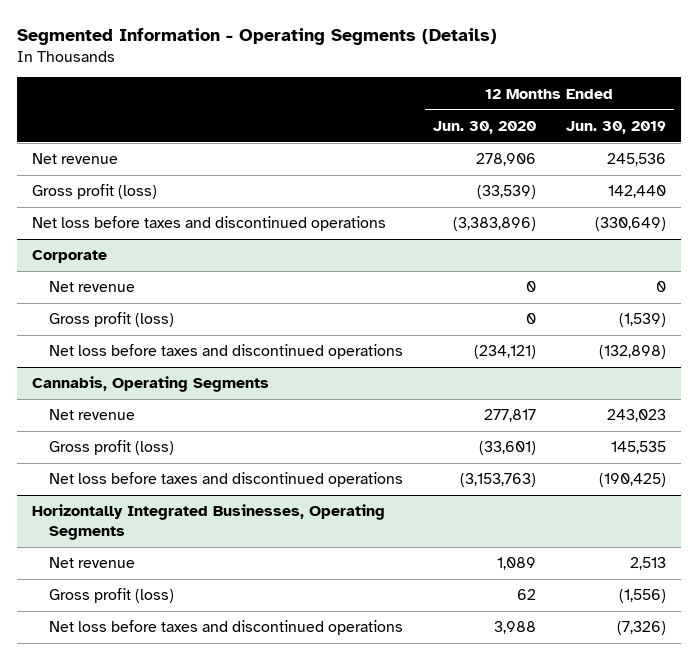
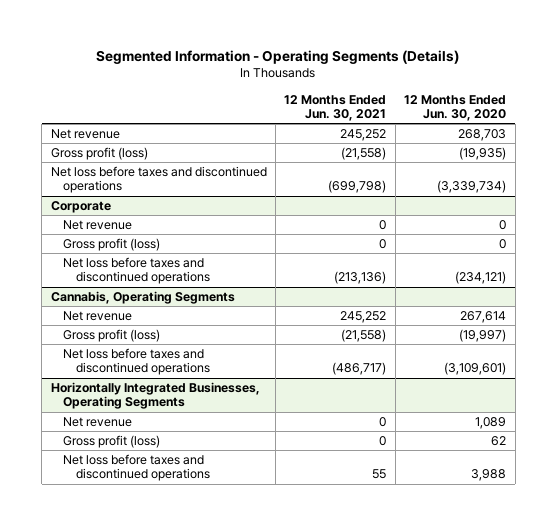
[566,120,667,134] Jun. 30, 2019 -> none
none -> [284,94,387,121] 12 Months Ended Jun. 30, 2021
[475,153,536,167] 278,906 -> [458,129,507,142] 268,703
[476,185,536,200] (33,539) -> [459,147,507,161] (19,935)
[452,217,536,232] (3,383,896) -> [437,180,507,194] (3,339,734)
[483,409,536,423] 277,817 -> [460,311,507,324] 267,614
[478,441,536,456] (33,601) -> [459,329,507,343] (19,997)
[459,473,536,488] (3,153,763) -> [444,362,507,376] (3,109,601)

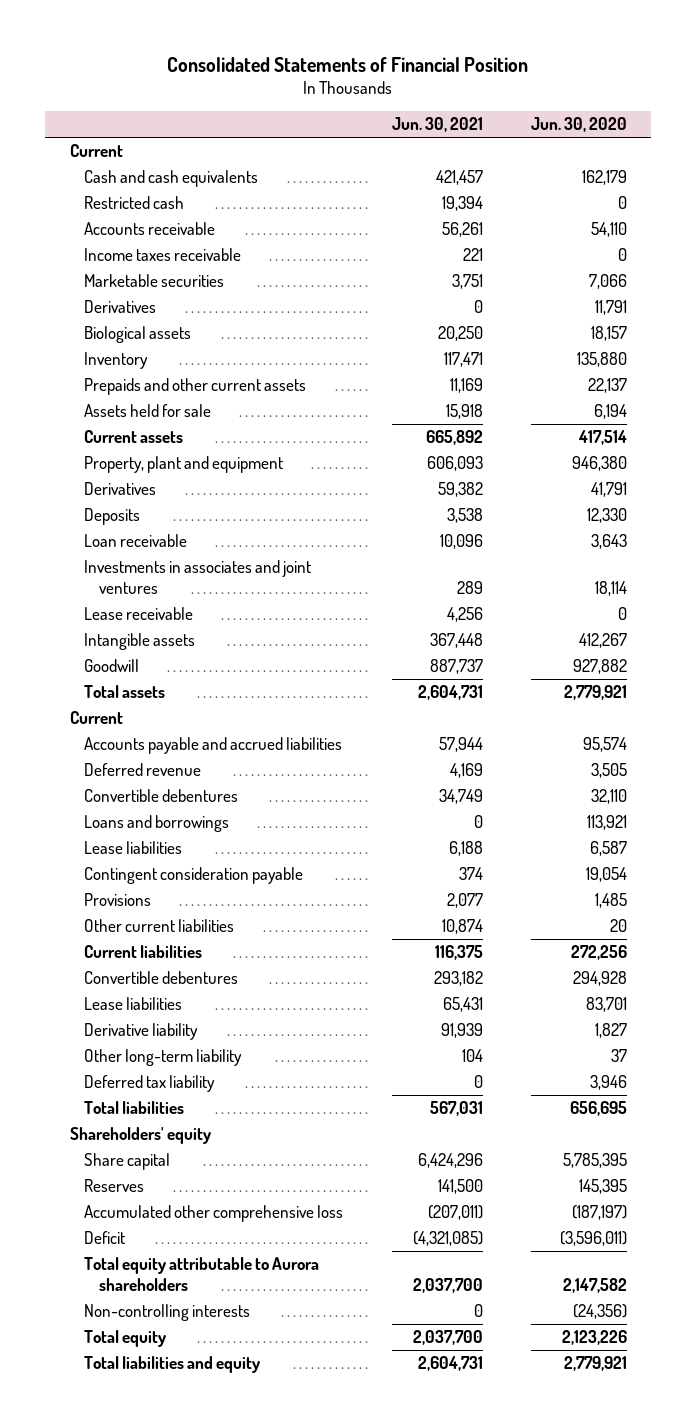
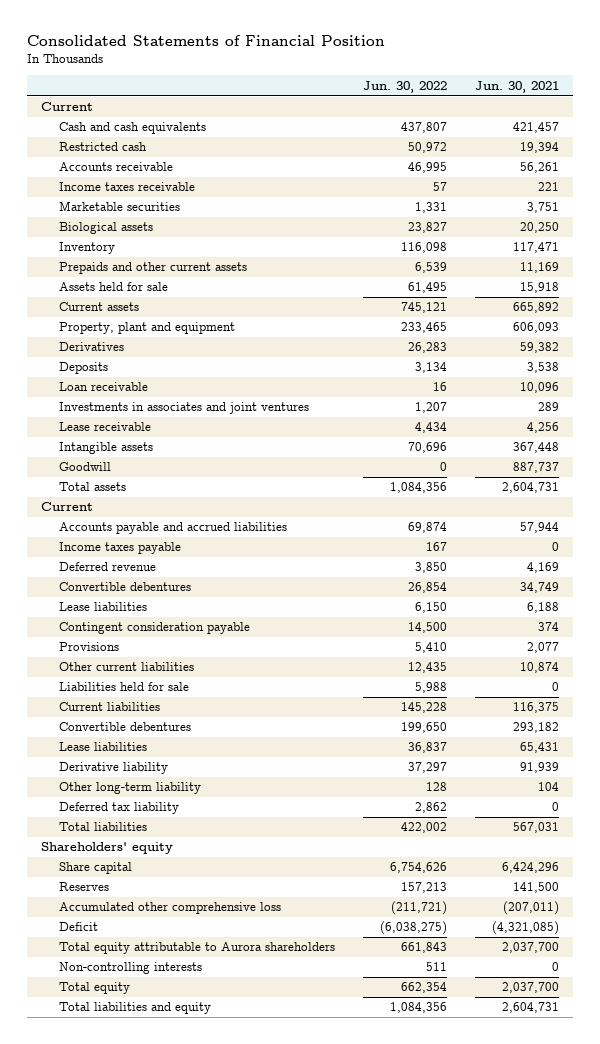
[531,117,628,133] Jun. 30, 2020 -> none
none -> [362,80,447,93] Jun. 30, 2022
[84,300,157,314] Derivatives -> none
none -> [58,542,181,555] Income taxes payable
[84,815,230,833] Loans and borrowings -> none
none -> [58,682,189,692] Liabilities held for sale

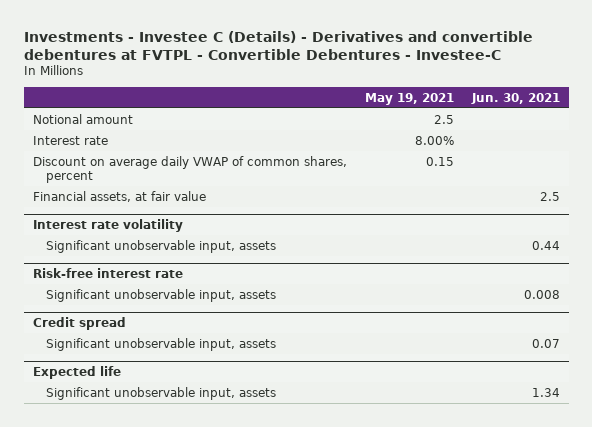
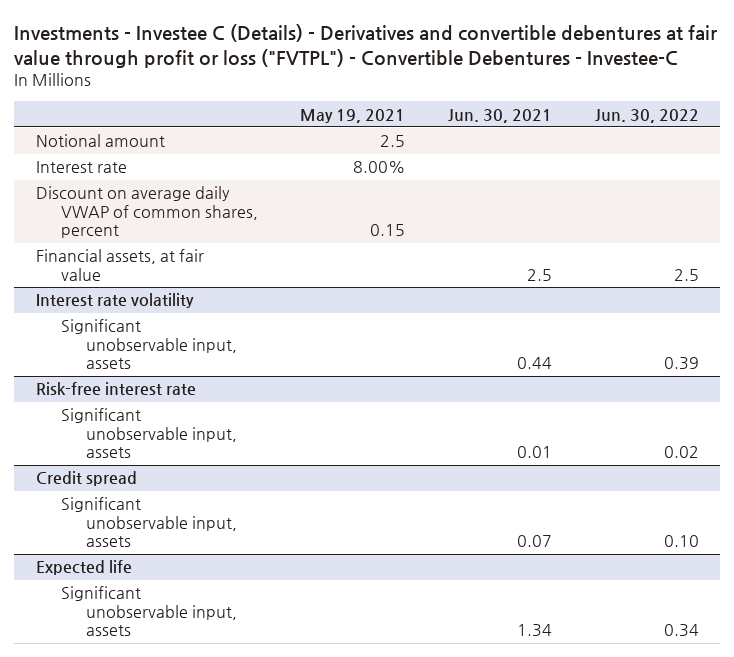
[23,30,533,60] Investments - Investee C (Details) - Derivatives and convertible debentures at FVTPL - Convertible Debentures - Investee-C -> [14,24,718,68] Investments - Investee C (Details) - Derivatives and convertible debentures at fair value through profit or loss ("FVTPL") - Convertible Debentures - Investee-C
none -> [594,108,699,123] Jun. 30, 2022
[523,289,560,299] 0.008 -> [517,446,553,459] 0.01

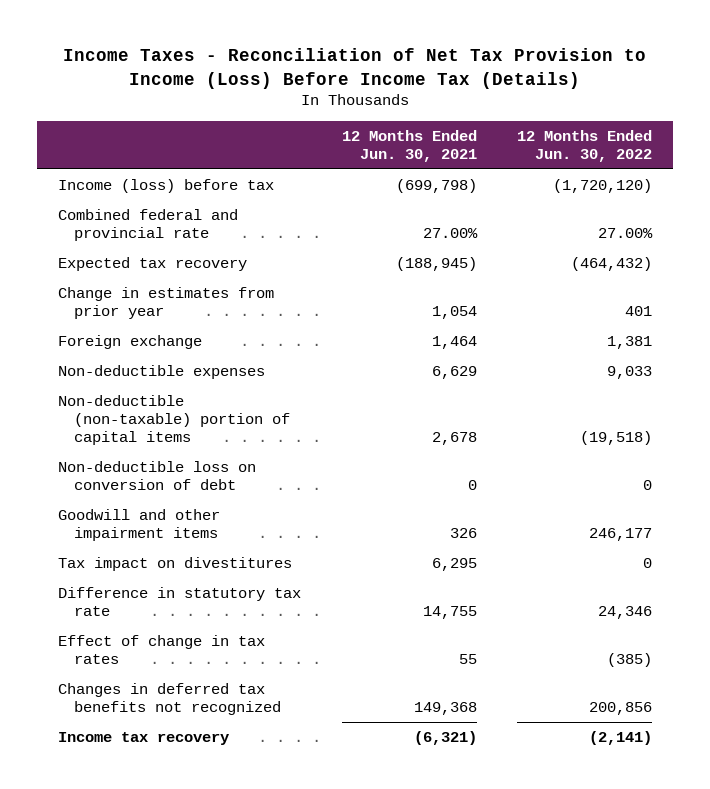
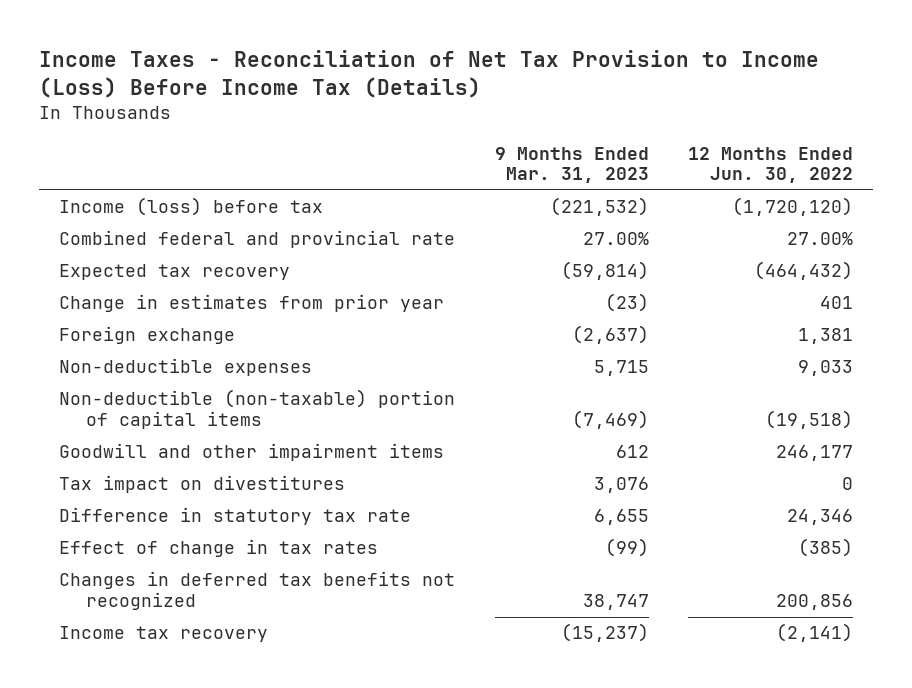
[341,129,477,162] 12 Months Ended Jun. 30, 2021 -> none
none -> [494,146,649,184] 9 Months Ended Mar. 31, 2023
[57,460,256,490] Non-deductible loss on conversion of debt -> none

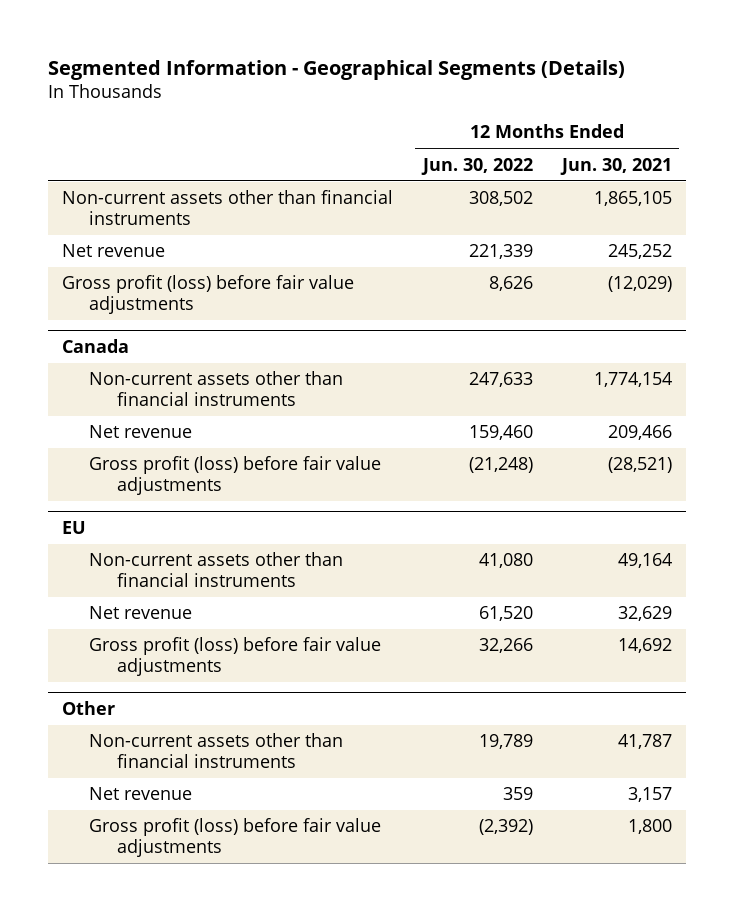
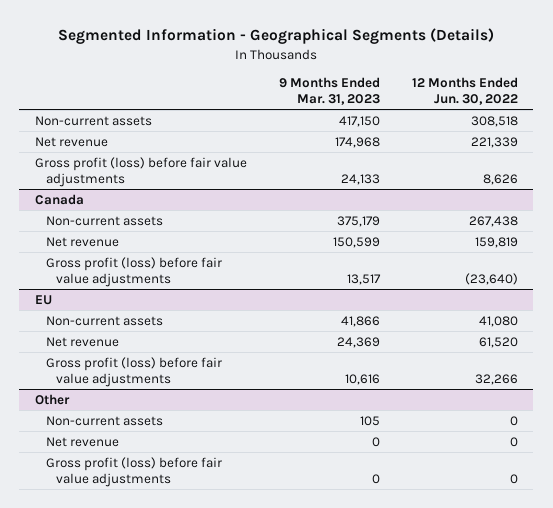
[559,157,672,175] Jun. 30, 2021 -> none
none -> [278,76,380,106] 9 Months Ended Mar. 31, 2023
[62,190,394,226] Non-current assets other than financial instruments -> [35,115,153,126] Non-current assets
[468,191,533,207] 308,502 -> [470,115,518,127] 308,518
[89,371,344,407] Non-current assets other than financial instruments -> [45,215,163,226] Non-current assets
[468,372,533,388] 247,633 -> [468,215,518,227] 267,438
[468,425,533,441] 159,460 -> [474,236,518,248] 159,819
[468,457,533,474] (21,248) -> [464,272,518,285] (23,640)
[89,552,344,588] Non-current assets other than financial instruments -> [45,315,163,326] Non-current assets
[89,733,344,769] Non-current assets other than financial instruments -> [45,415,163,426] Non-current assets
[478,734,533,750] 19,789 -> [509,415,518,426] 0
[502,787,533,801] 359 -> [509,436,518,447] 0
[478,819,533,836] (2,392) -> [509,473,518,484] 0

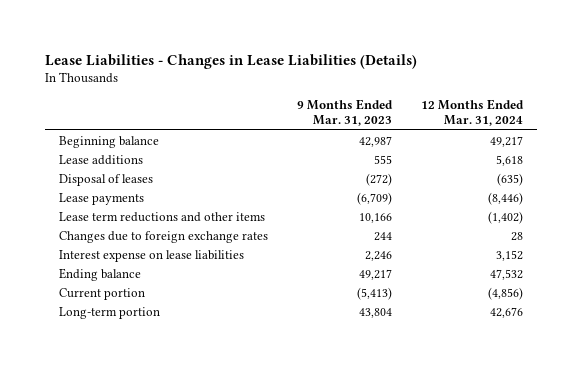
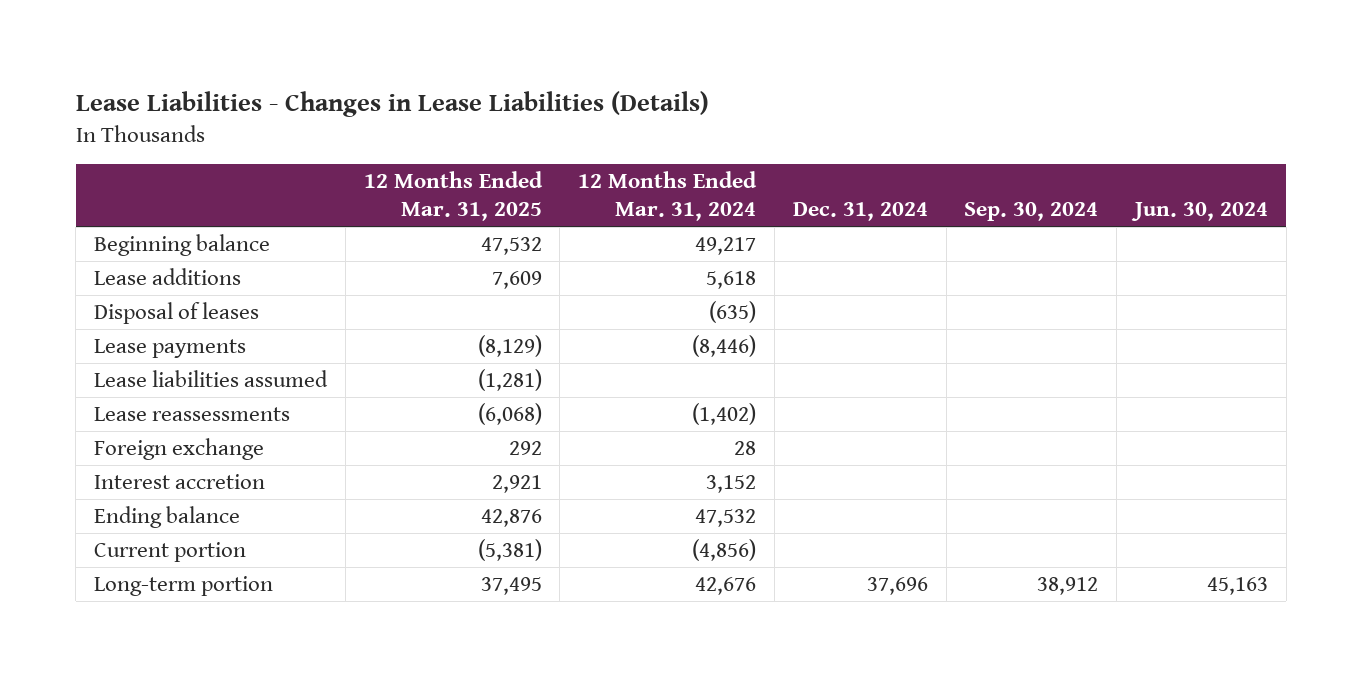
[296,98,393,127] 9 Months Ended Mar. 31, 2023 -> none
none -> [363,171,543,222] 12 Months Ended Mar. 31, 2025
none -> [792,202,928,222] Dec. 31, 2024
none -> [964,202,1099,222] Sep. 30, 2024
none -> [1131,202,1269,222] Jun. 30, 2024
none -> [93,370,328,388] Lease liabilities assumed
[59,211,266,222] Lease term reductions and other items -> [93,407,290,422] Lease reassessments
[59,230,269,243] Changes due to foreign exchange rates -> [93,438,264,461] Foreign exchange
[59,249,245,262] Interest expense on lease liabilities -> [93,474,265,490] Interest accretion

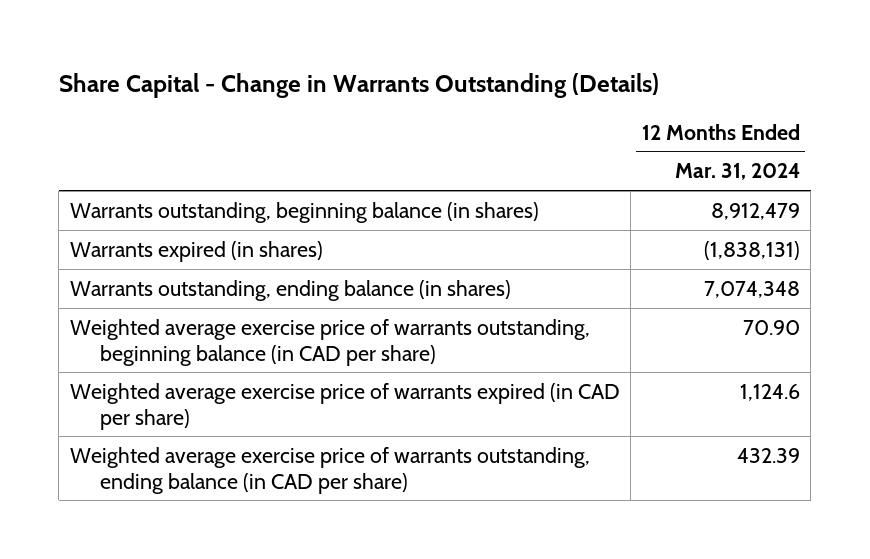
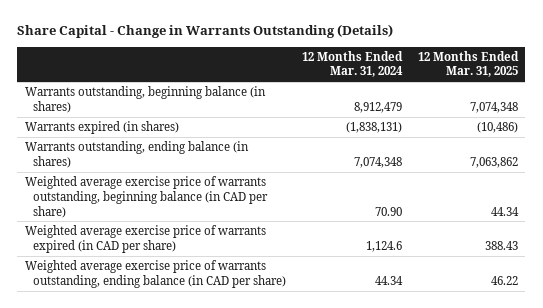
none -> [417,50,519,78] 12 Months Ended Mar. 31, 2025
[736,447,800,463] 432.39 -> [374,275,403,285] 44.34

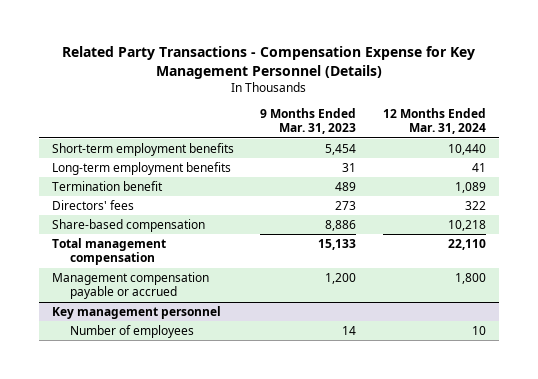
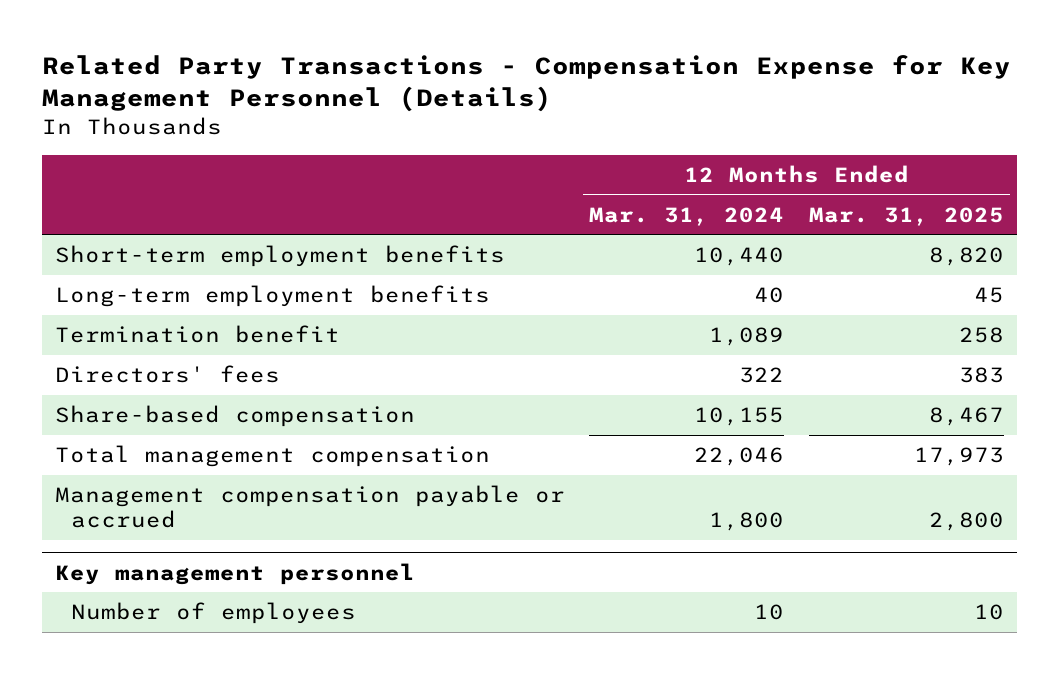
[260,108,357,135] 9 Months Ended Mar. 31, 2023 -> none
none -> [809,206,1005,226] Mar. 31, 2025
[472,163,487,173] 41 -> [754,287,785,304] 40
[448,220,487,232] 10,218 -> [694,407,785,427] 10,155
[448,239,487,251] 22,110 -> [694,447,785,467] 22,046

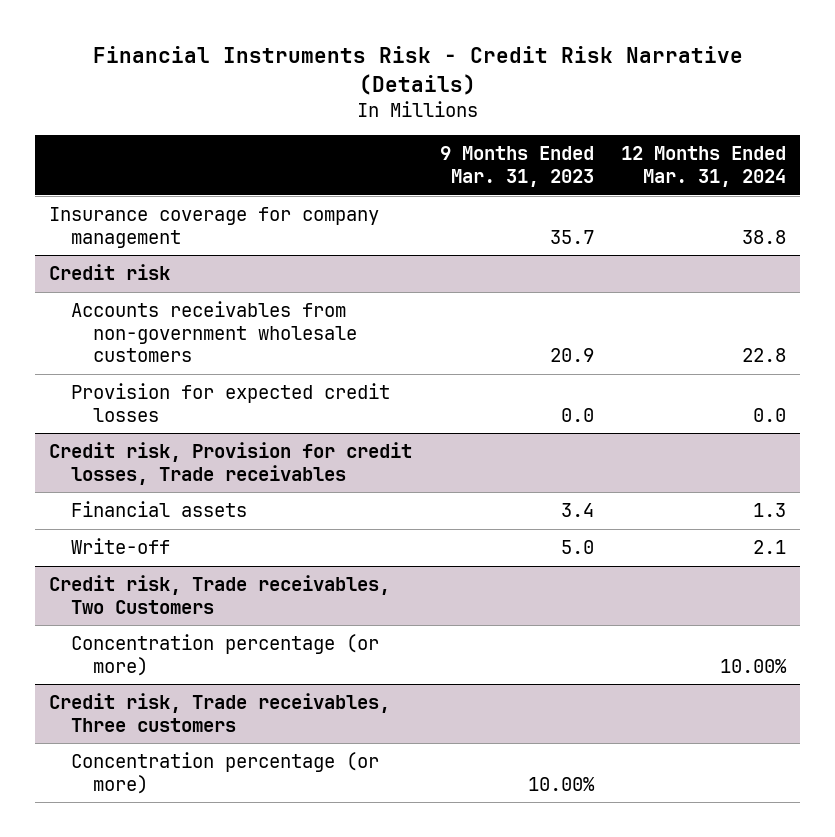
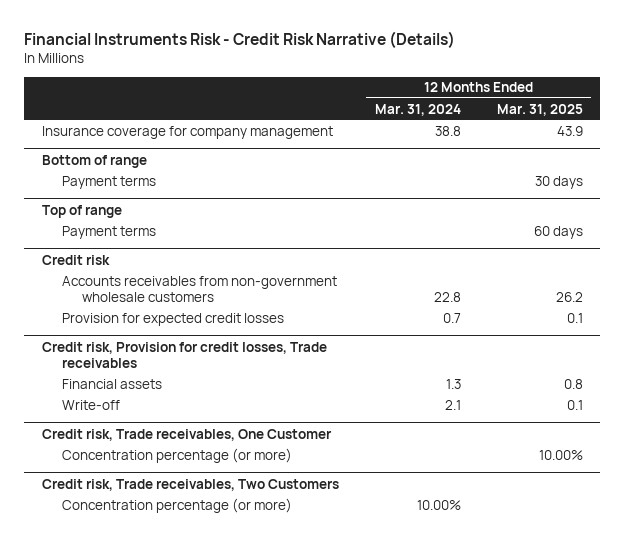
[439,146,594,187] 9 Months Ended Mar. 31, 2023 -> none
none -> [496,103,583,116] Mar. 31, 2025
none -> [41,154,147,168] Bottom of range
none -> [61,175,156,189] Payment terms
none -> [41,204,122,218] Top of range
none -> [61,225,156,239] Payment terms
[753,407,787,422] 0.0 -> [442,312,461,323] 0.7
none -> [41,428,332,441] Credit risk, Trade receivables, One Customer
none -> [61,447,292,463] Concentration percentage (or more)
[48,693,390,732] Credit risk, Trade receivables, Three customers -> none
[70,752,379,794] Concentration percentage (or more) -> none

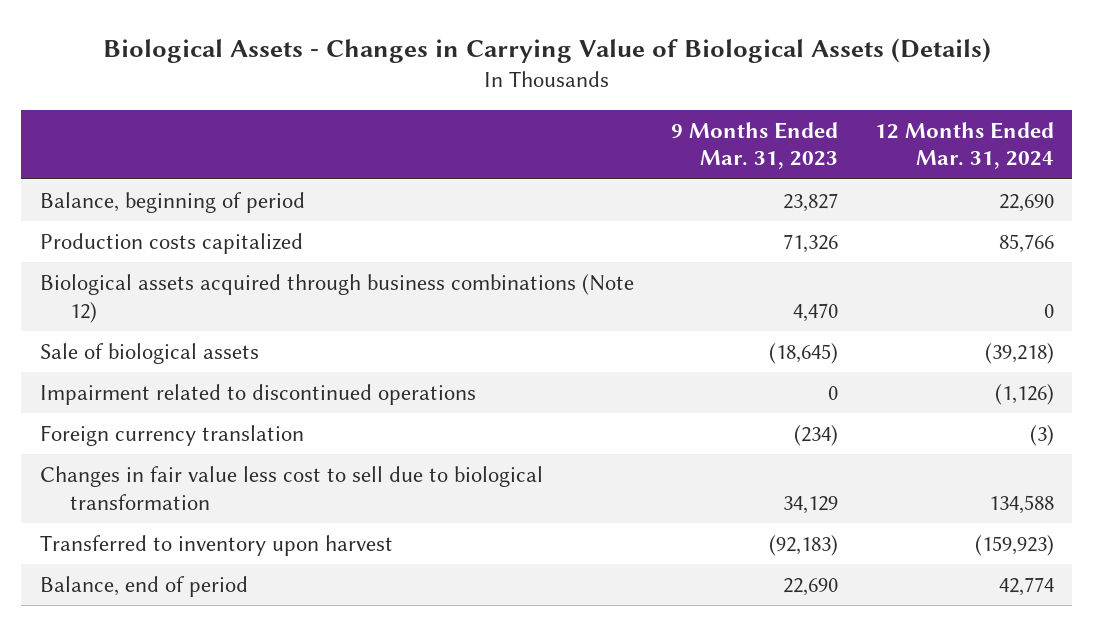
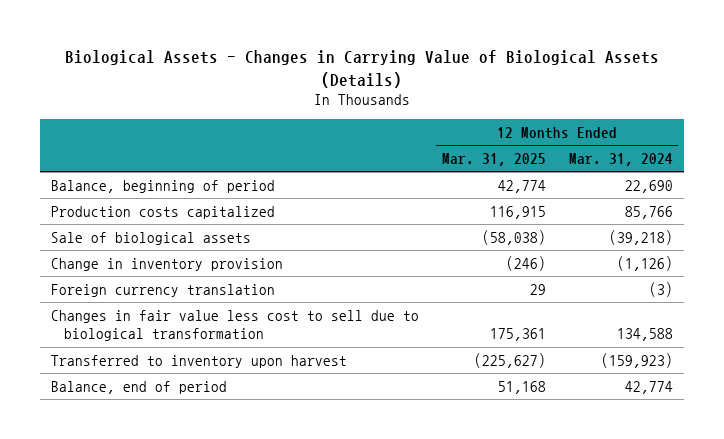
[670,121,838,170] 9 Months Ended Mar. 31, 2023 -> none
none -> [441,153,546,167] Mar. 31, 2025
[39,274,634,323] Biological assets acquired through business combinations (Note 12) -> none
[39,384,476,406] Impairment related to discontinued operations -> [51,257,284,271] Change in inventory provision

